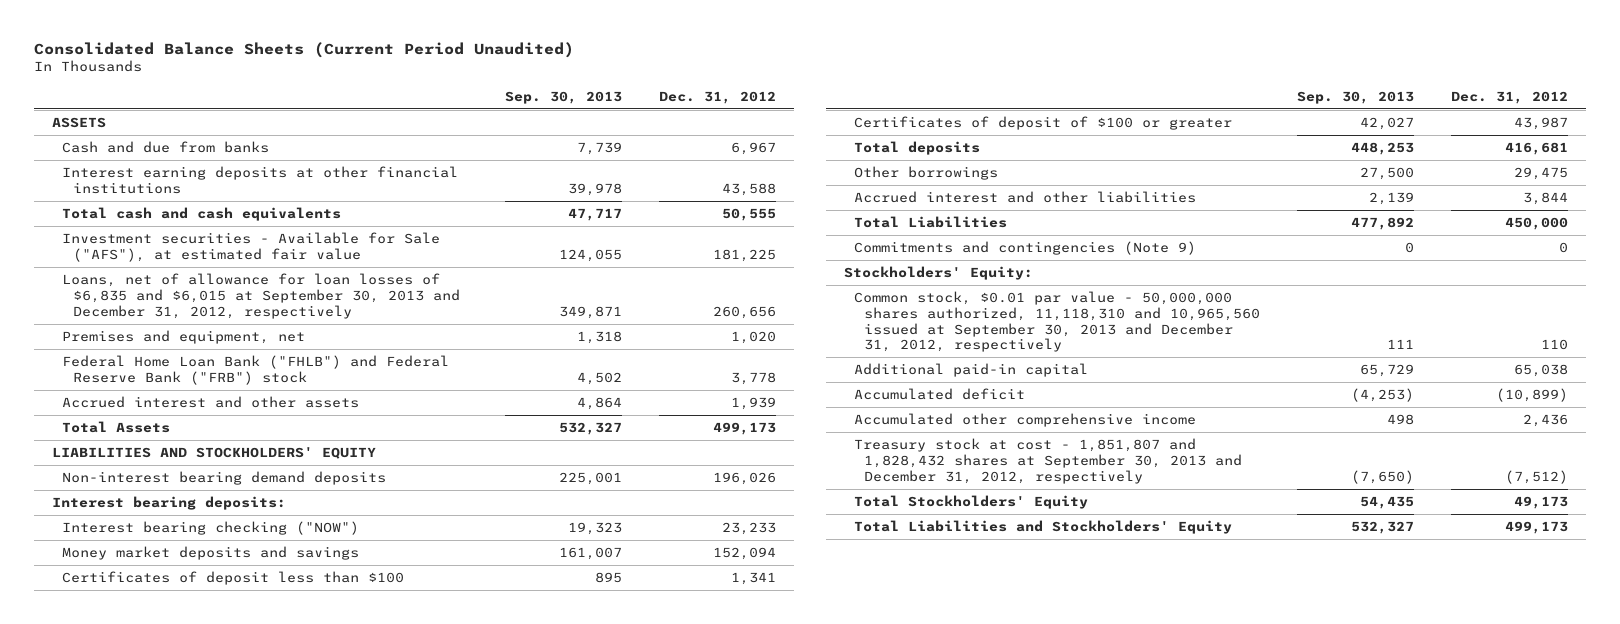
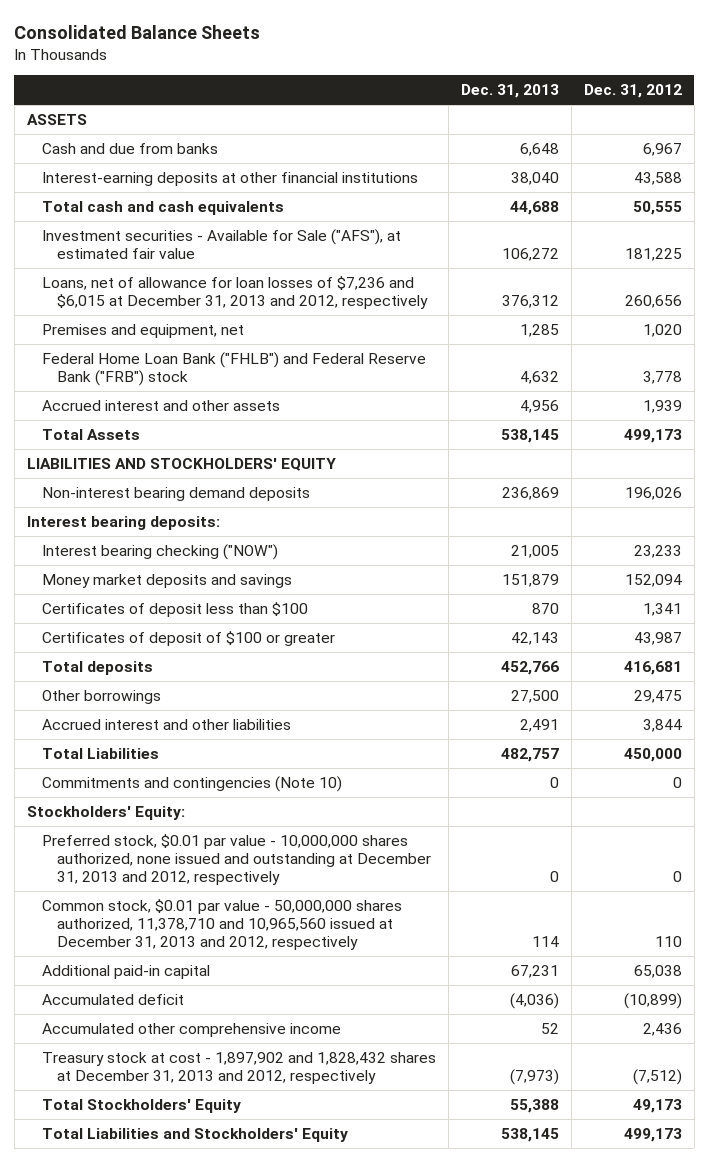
[34,41,575,58] Consolidated Balance Sheets (Current Period Unaudited) -> [14,24,261,39] Consolidated Balance Sheets
[505,90,623,104] Sep. 30, 2013 -> none
none -> [461,84,560,99] Dec. 31, 2013
[62,165,459,194] Interest earning deposits at other financial institutions -> [42,171,419,186] Interest-earning deposits at other financial institutions
[62,272,460,319] Loans, net of allowance for loan losses of $6,835 and $6,015 at September 30, 2013 and December 31, 2012, respectively -> [42,275,429,310] Loans, net of allowance for loan losses of $7,236 and $6,015 at December 31, 2013 and 2012, respectively
[854,240,1197,255] Commitments and contingencies (Note 9) -> [42,775,343,792] Commitments and contingencies (Note 10)
none -> [42,833,432,886] Preferred stock, $0.01 par value - 10,000,000 shares authorized, none issued and outstanding at December 31, 2013 and 2012, respectively
[854,290,1261,353] Common stock, $0.01 par value - 50,000,000 shares authorized, 11,118,310 and 10,965,560 issued at September 30, 2013 and December 31, 2012, respectively -> [42,898,403,951] Common stock, $0.01 par value - 50,000,000 shares authorized, 11,378,710 and 10,965,560 issued at December 31, 2013 and 2012, respectively
[854,437,1243,484] Treasury stock at cost - 1,851,807 and 1,828,432 shares at September 30, 2013 and December 31, 2012, respectively -> [42,1051,437,1085] Treasury stock at cost - 1,897,902 and 1,828,432 shares at December 31, 2013 and 2012, respectively

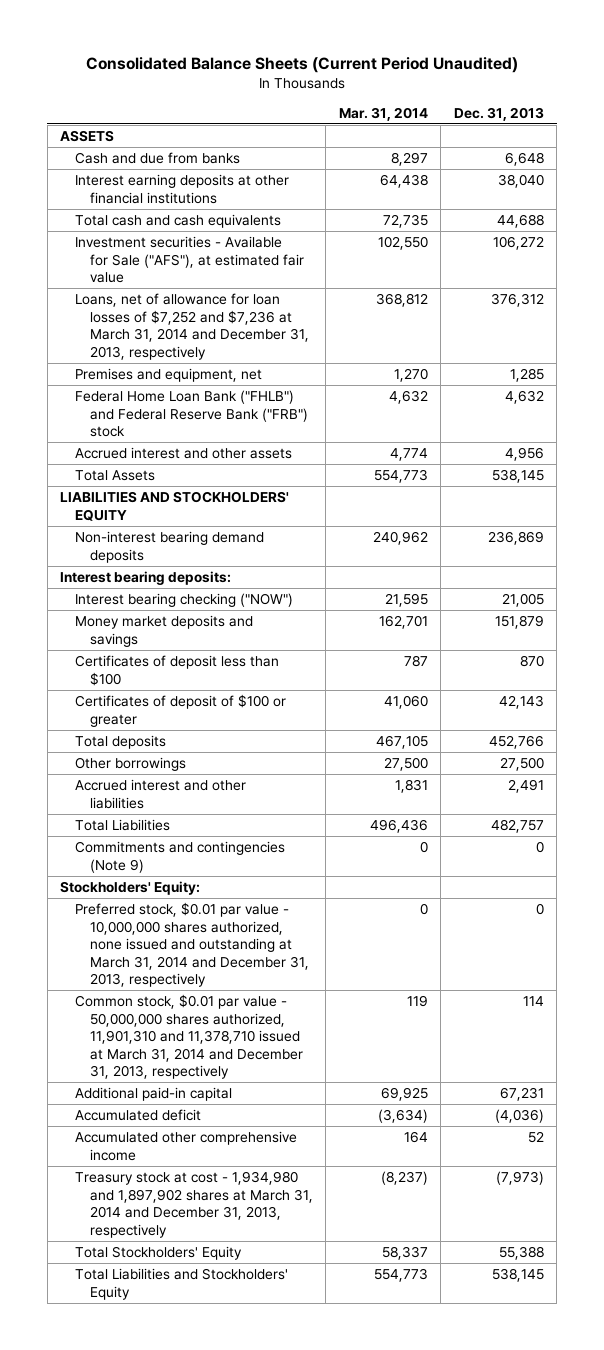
[14,24,261,39] Consolidated Balance Sheets -> [85,56,518,73] Consolidated Balance Sheets (Current Period Unaudited)
[583,84,682,99] Dec. 31, 2012 -> none
none -> [338,106,428,121] Mar. 31, 2014
[42,171,419,186] Interest-earning deposits at other financial institutions -> [74,174,289,204] Interest earning deposits at other financial institutions
[42,275,429,310] Loans, net of allowance for loan losses of $7,236 and $6,015 at December 31, 2013 and 2012, respectively -> [74,293,309,360] Loans, net of allowance for loan losses of $7,252 and $7,236 at March 31, 2014 and December 31, 2013, respectively
[42,775,343,792] Commitments and contingencies (Note 10) -> [74,841,285,873] Commitments and contingencies (Note 9)
[42,833,432,886] Preferred stock, $0.01 par value - 10,000,000 shares authorized, none issued and outstanding at December 31, 2013 and 2012, respectively -> [74,902,309,988] Preferred stock, $0.01 par value - 10,000,000 shares authorized, none issued and outstanding at March 31, 2014 and December 31, 2013, respectively
[42,898,403,951] Common stock, $0.01 par value - 50,000,000 shares authorized, 11,378,710 and 10,965,560 issued at December 31, 2013 and 2012, respectively -> [74,994,303,1080] Common stock, $0.01 par value - 50,000,000 shares authorized, 11,901,310 and 11,378,710 issued at March 31, 2014 and December 31, 2013, respectively
[42,1051,437,1085] Treasury stock at cost - 1,897,902 and 1,828,432 shares at December 31, 2013 and 2012, respectively -> [74,1171,313,1238] Treasury stock at cost - 1,934,980 and 1,897,902 shares at March 31, 2014 and December 31, 2013, respectively

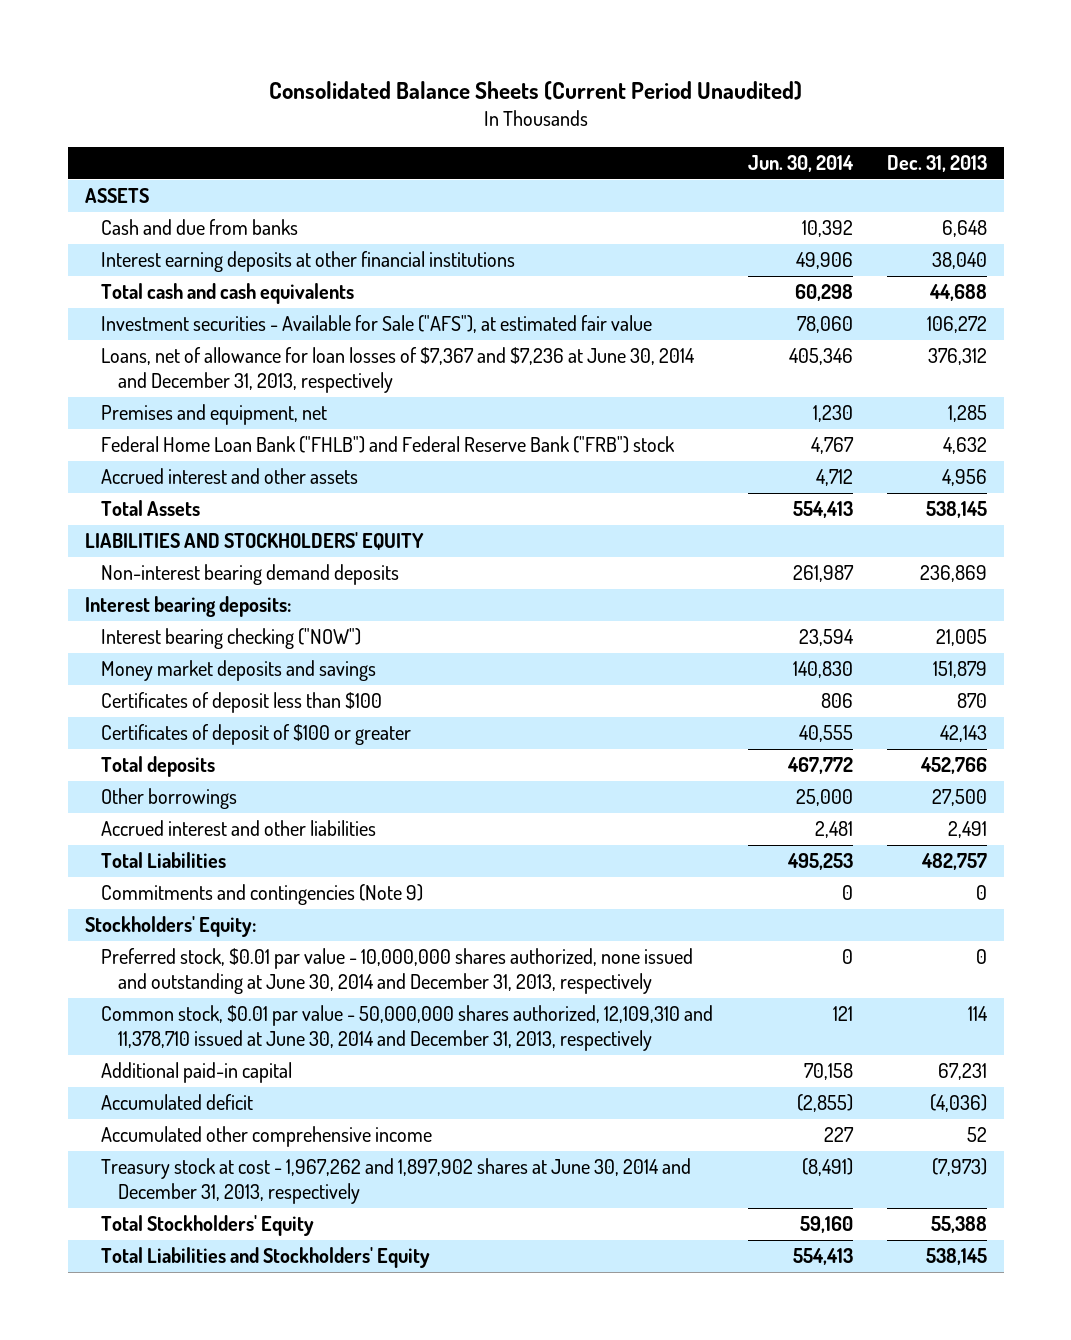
[338,106,428,121] Mar. 31, 2014 -> none
none -> [747,154,854,172] Jun. 30, 2014
[74,293,309,360] Loans, net of allowance for loan losses of $7,252 and $7,236 at March 31, 2014 and December 31, 2013, respectively -> [101,347,696,394] Loans, net of allowance for loan losses of $7,367 and $7,236 at June 30, 2014 and December 31, 2013, respectively
[74,902,309,988] Preferred stock, $0.01 par value - 10,000,000 shares authorized, none issued and outstanding at March 31, 2014 and December 31, 2013, respectively -> [101,948,694,995] Preferred stock, $0.01 par value - 10,000,000 shares authorized, none issued and outstanding at June 30, 2014 and December 31, 2013, respectively
[74,994,303,1080] Common stock, $0.01 par value - 50,000,000 shares authorized, 11,901,310 and 11,378,710 issued at March 31, 2014 and December 31, 2013, respectively -> [101,1005,714,1052] Common stock, $0.01 par value - 50,000,000 shares authorized, 12,109,310 and 11,378,710 issued at June 30, 2014 and December 31, 2013, respectively
[74,1171,313,1238] Treasury stock at cost - 1,934,980 and 1,897,902 shares at March 31, 2014 and December 31, 2013, respectively -> [101,1158,692,1205] Treasury stock at cost - 1,967,262 and 1,897,902 shares at June 30, 2014 and December 31, 2013, respectively

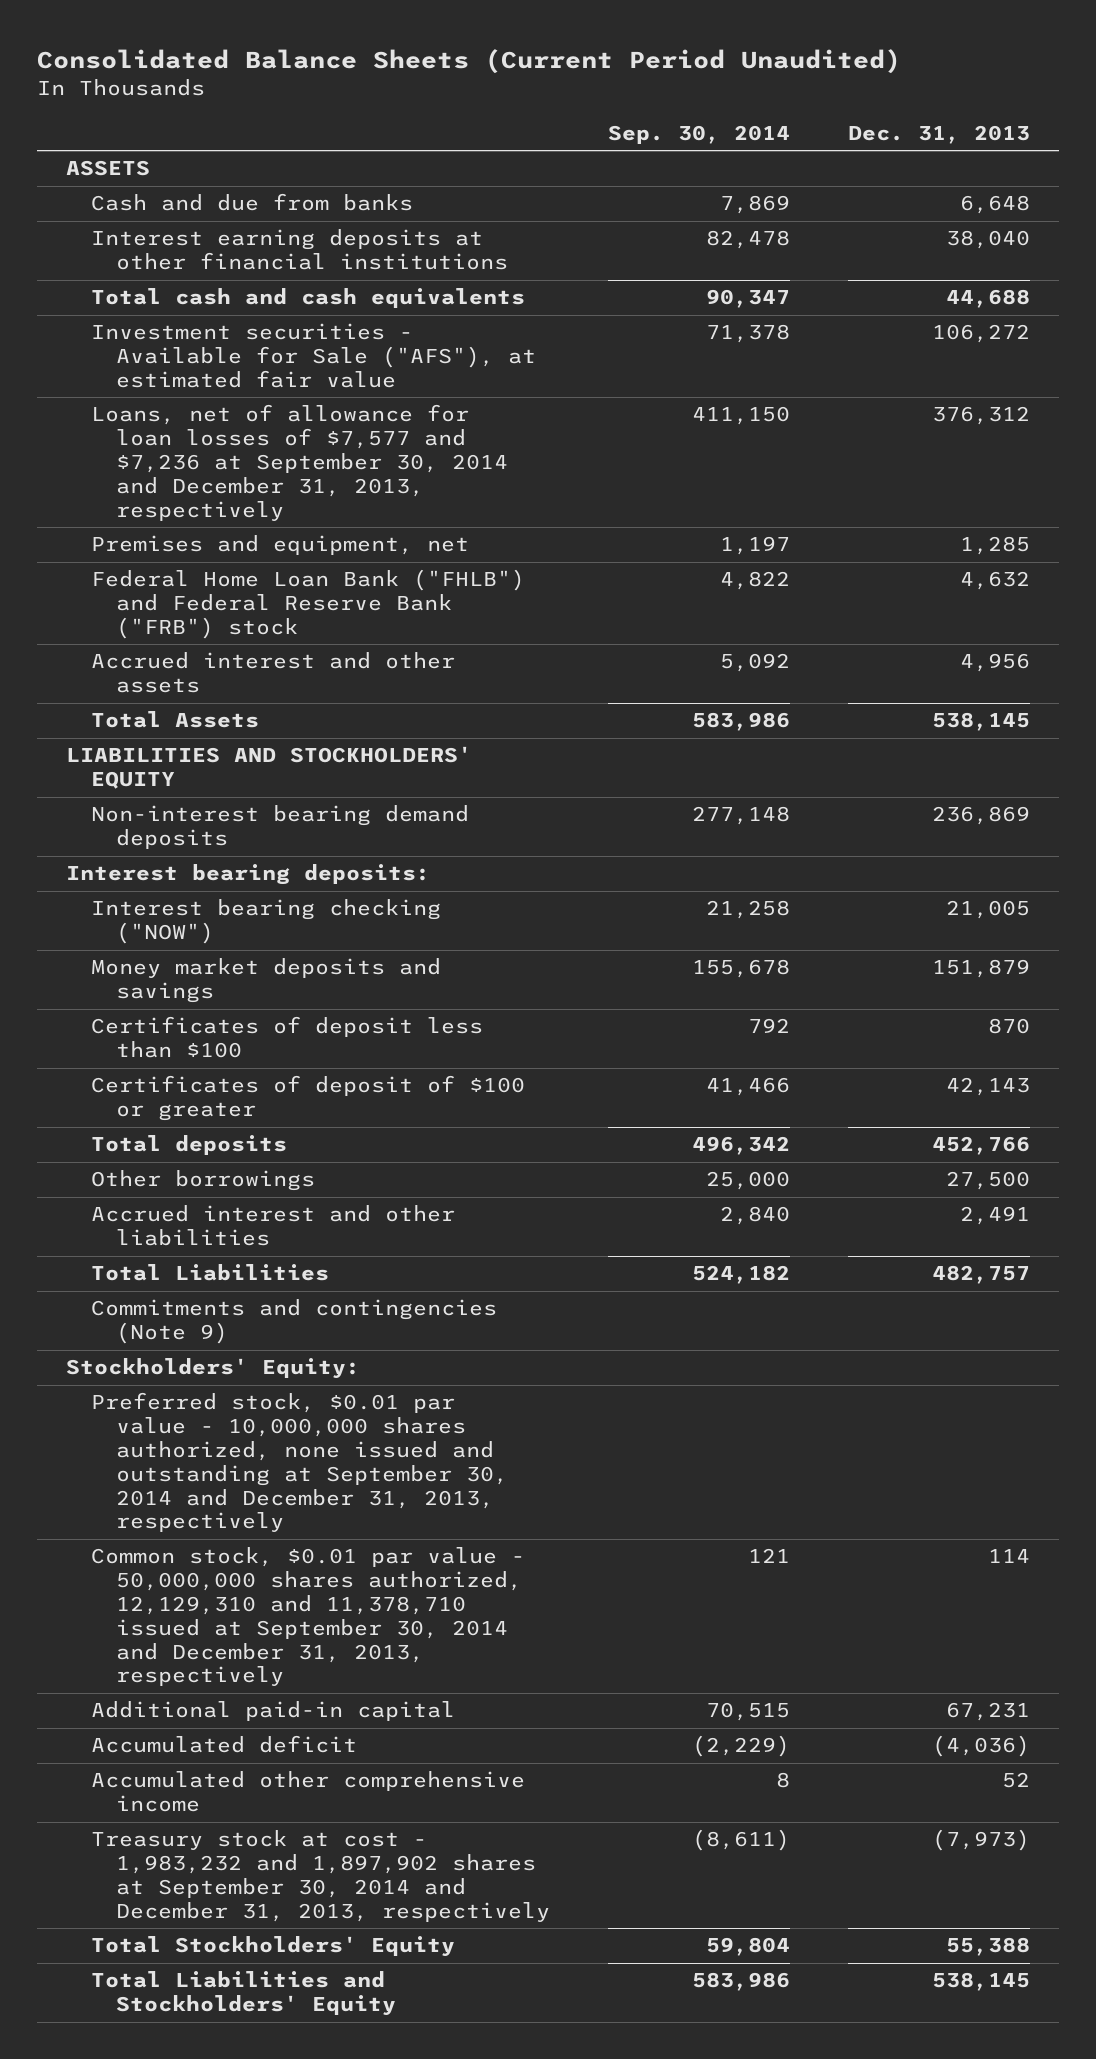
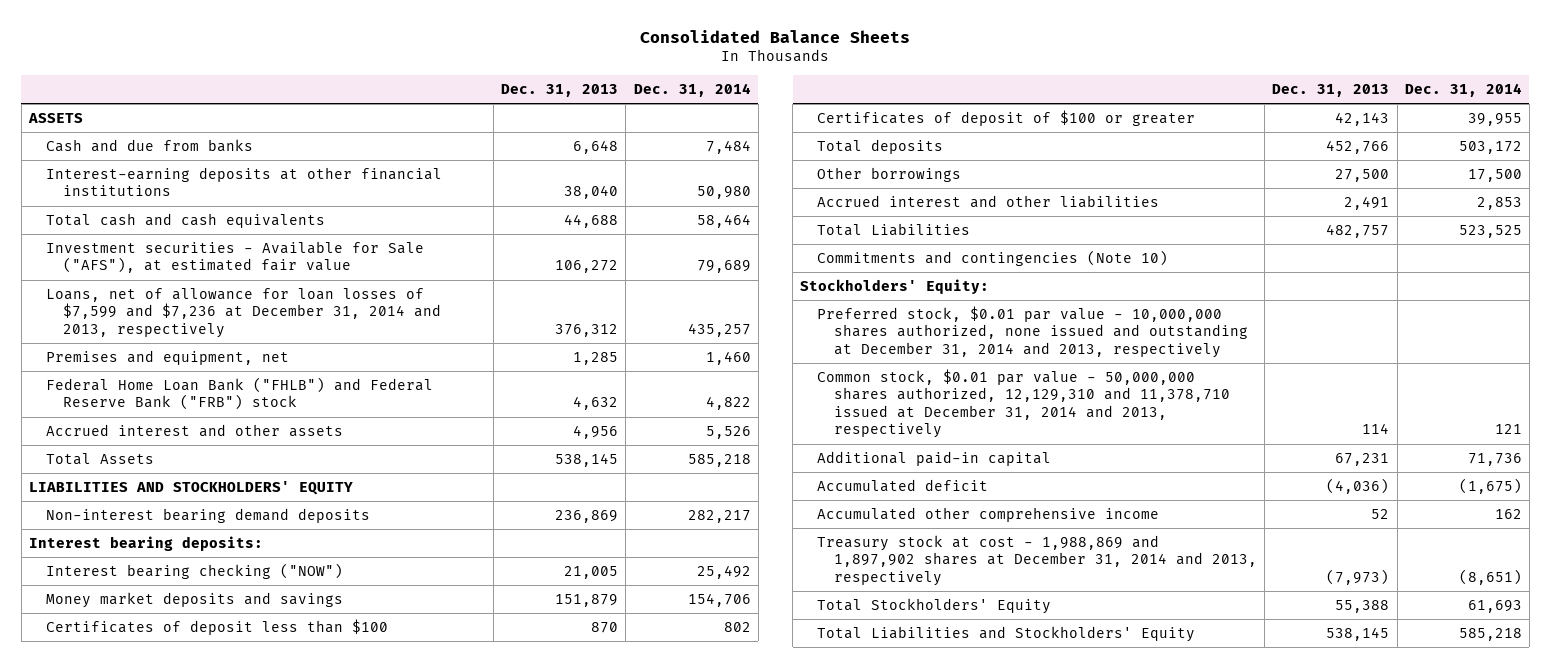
[37,49,902,75] Consolidated Balance Sheets (Current Period Unaudited) -> [640,29,911,43] Consolidated Balance Sheets
[608,124,791,144] Sep. 30, 2014 -> none
none -> [633,82,751,97] Dec. 31, 2014
[91,229,509,271] Interest earning deposits at other financial institutions -> [46,166,443,197] Interest-earning deposits at other financial institutions
[91,404,509,521] Loans, net of allowance for loan losses of $7,577 and $7,236 at September 30, 2014 and December 31, 2013, respectively -> [46,287,442,338] Loans, net of allowance for loan losses of $7,599 and $7,236 at December 31, 2014 and 2013, respectively
[91,1299,498,1345] Commitments and contingencies (Note 9) -> [817,249,1169,266] Commitments and contingencies (Note 10)
[91,1392,509,1533] Preferred stock, $0.01 par value - 10,000,000 shares authorized, none issued and outstanding at September 30, 2014 and December 31, 2013, respectively -> [817,305,1249,358] Preferred stock, $0.01 par value - 10,000,000 shares authorized, none issued and outstanding at December 31, 2014 and 2013, respectively
[91,1547,526,1687] Common stock, $0.01 par value - 50,000,000 shares authorized, 12,129,310 and 11,378,710 issued at September 30, 2014 and December 31, 2013, respectively -> [817,368,1231,439] Common stock, $0.01 par value - 50,000,000 shares authorized, 12,129,310 and 11,378,710 issued at December 31, 2014 and 2013, respectively
[91,1830,551,1922] Treasury stock at cost - 1,983,232 and 1,897,902 shares at September 30, 2014 and December 31, 2013, respectively -> [817,534,1258,586] Treasury stock at cost - 1,988,869 and 1,897,902 shares at December 31, 2014 and 2013, respectively

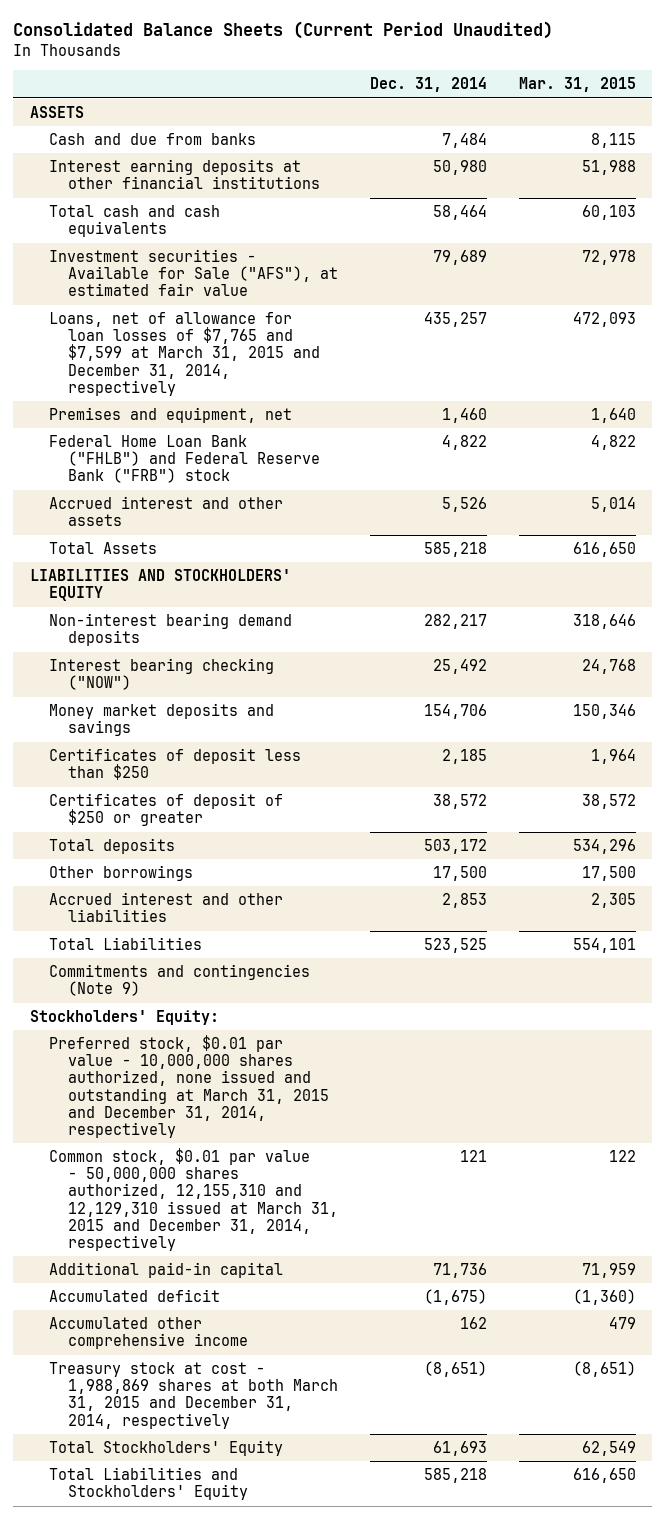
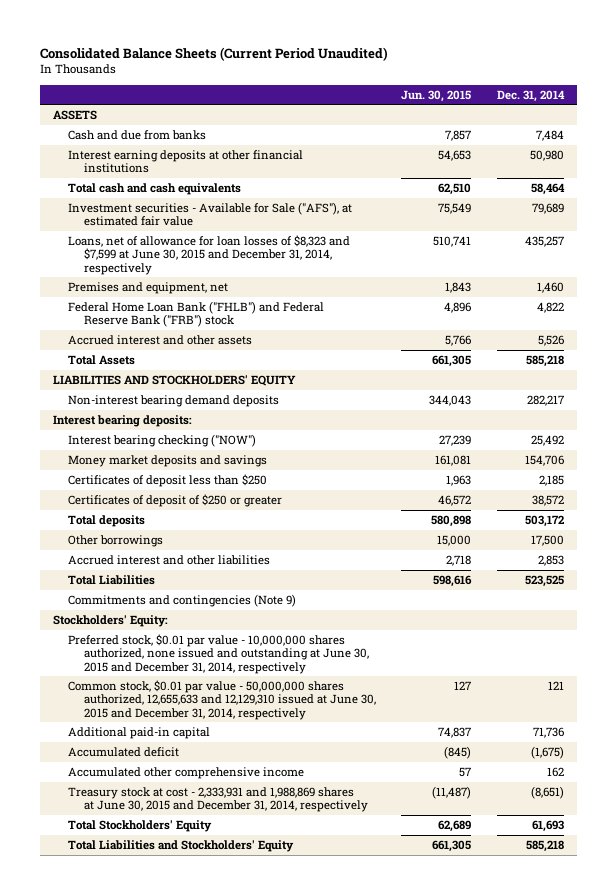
[519,77,637,93] Mar. 31, 2015 -> none
none -> [401,89,472,102] Jun. 30, 2015
[48,311,320,396] Loans, net of allowance for loan losses of $7,765 and $7,599 at March 31, 2015 and December 31, 2014, respectively -> [68,234,351,275] Loans, net of allowance for loan losses of $8,323 and $7,599 at June 30, 2015 and December 31, 2014, respectively
none -> [52,414,192,427] Interest bearing deposits:
[48,1034,329,1138] Preferred stock, $0.01 par value - 10,000,000 shares authorized, none issued and outstanding at March 31, 2015 and December 31, 2014, respectively -> [68,633,369,674] Preferred stock, $0.01 par value - 10,000,000 shares authorized, none issued and outstanding at June 30, 2015 and December 31, 2014, respectively
[48,1147,338,1251] Common stock, $0.01 par value - 50,000,000 shares authorized, 12,155,310 and 12,129,310 issued at March 31, 2015 and December 31, 2014, respectively -> [68,679,376,720] Common stock, $0.01 par value - 50,000,000 shares authorized, 12,655,633 and 12,129,310 issued at June 30, 2015 and December 31, 2014, respectively
[48,1361,338,1429] Treasury stock at cost - 1,988,869 shares at both March 31, 2015 and December 31, 2014, respectively -> [68,786,368,813] Treasury stock at cost - 2,333,931 and 1,988,869 shares at June 30, 2015 and December 31, 2014, respectively

